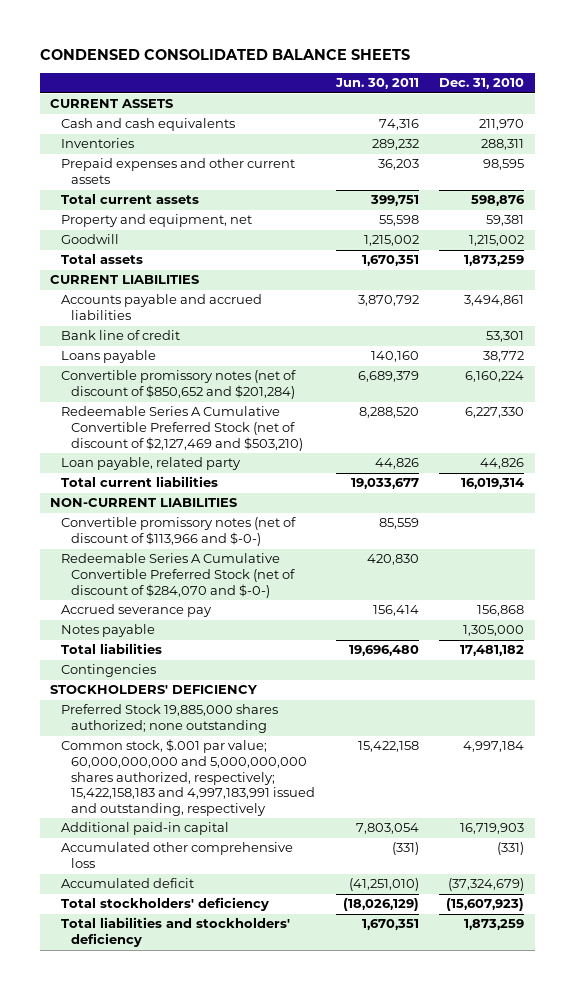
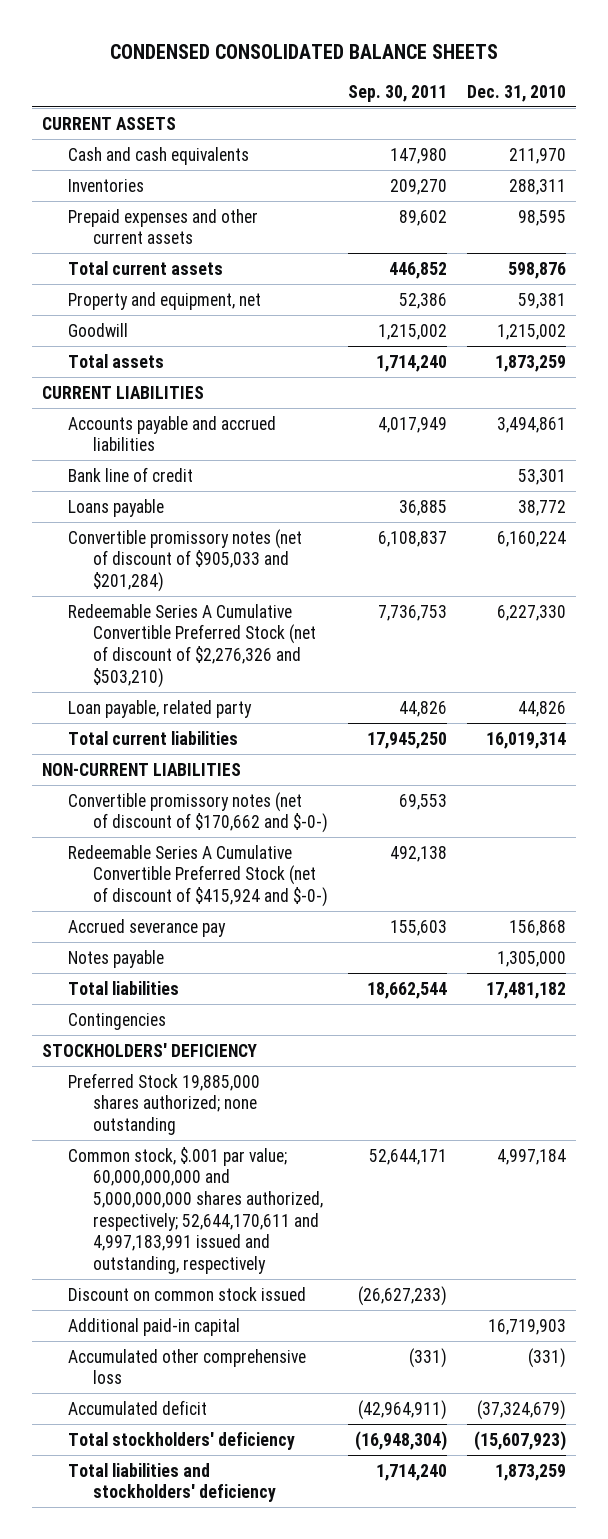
[334,78,419,90] Jun. 30, 2011 -> none
none -> [348,84,448,102] Sep. 30, 2011
[60,370,296,400] Convertible promissory notes (net of discount of $850,652 and $201,284) -> [67,528,302,592] Convertible promissory notes (net of discount of $905,033 and $201,284)
[60,406,304,451] Redeemable Series A Cumulative Convertible Preferred Stock (net of discount of $2,127,469 and $503,210) -> [67,603,317,688] Redeemable Series A Cumulative Convertible Preferred Stock (net of discount of $2,276,326 and $503,210)
[60,517,296,547] Convertible promissory notes (net of discount of $113,966 and $-0-) -> [67,791,329,834] Convertible promissory notes (net of discount of $170,662 and $-0-)
[60,553,296,598] Redeemable Series A Cumulative Convertible Preferred Stock (net of discount of $284,070 and $-0-) -> [67,844,329,907] Redeemable Series A Cumulative Convertible Preferred Stock (net of discount of $415,924 and $-0-)
[60,739,316,816] Common stock, $.001 par value; 60,000,000,000 and 5,000,000,000 shares authorized, respectively; 15,422,158,183 and 4,997,183,991 issued and outstanding, respectively -> [67,1146,324,1274] Common stock, $.001 par value; 60,000,000,000 and 5,000,000,000 shares authorized, respectively; 52,644,170,611 and 4,997,183,991 issued and outstanding, respectively
none -> [67,1286,306,1301] Discount on common stock issued

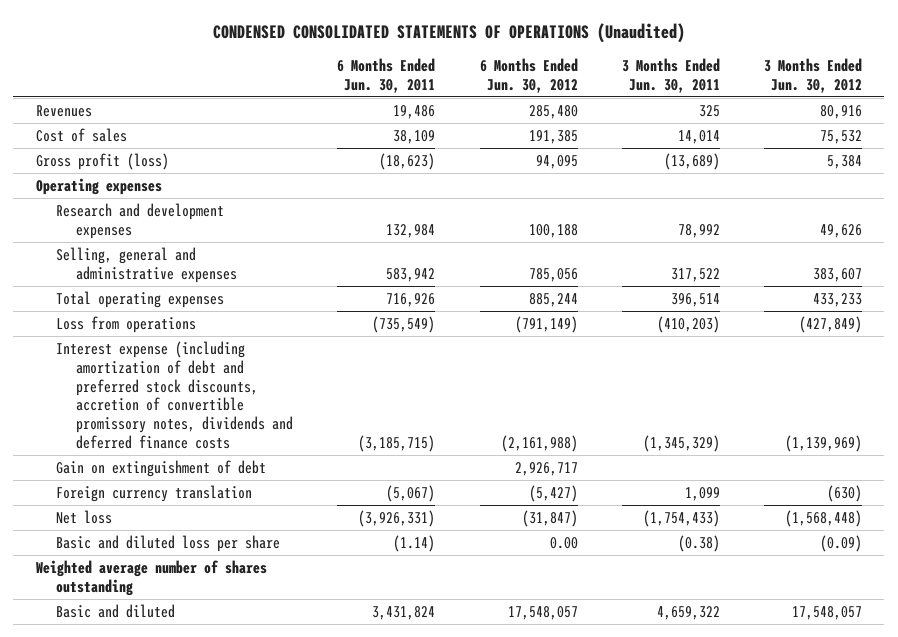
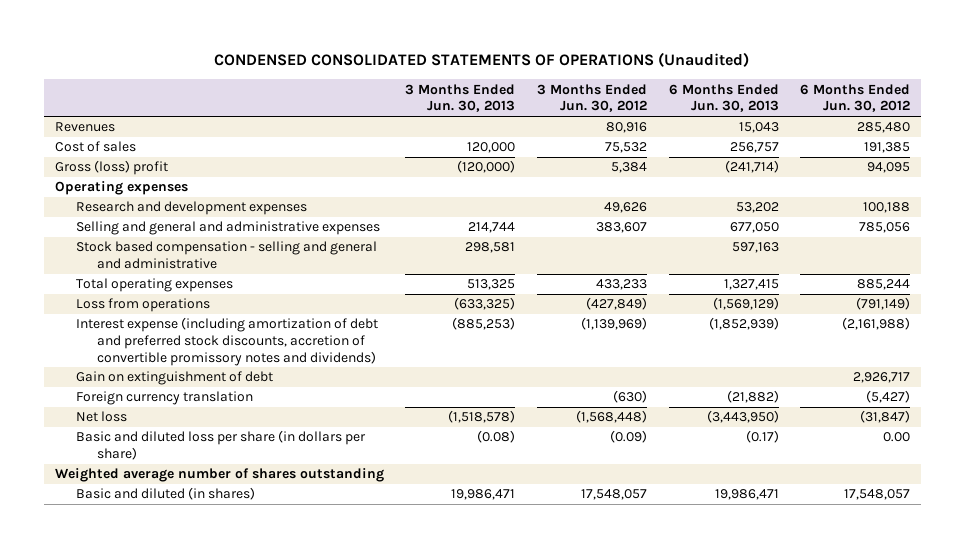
[337,57,436,93] 6 Months Ended Jun. 30, 2011 -> none
[621,57,720,93] 3 Months Ended Jun. 30, 2011 -> none
none -> [405,83,516,113] 3 Months Ended Jun. 30, 2013
none -> [668,83,779,113] 6 Months Ended Jun. 30, 2013
[35,152,169,170] Gross profit (loss) -> [54,160,168,176] Gross (loss) profit
[55,246,237,283] Selling, general and administrative expenses -> [76,221,381,236] Selling and general and administrative expenses
none -> [76,241,378,270] Stock based compensation - selling and general and administrative
[55,340,293,450] Interest expense (including amortization of debt and preferred stock discounts, accretion of convertible promissory notes, dividends and deferred finance costs -> [76,317,379,366] Interest expense (including amortization of debt and preferred stock discounts, accretion of convertible promissory notes and dividends)
[55,534,280,552] Basic and diluted loss per share -> [76,430,367,461] Basic and diluted loss per share (in dollars per share)
[55,603,175,618] Basic and diluted -> [76,487,256,501] Basic and diluted (in shares)

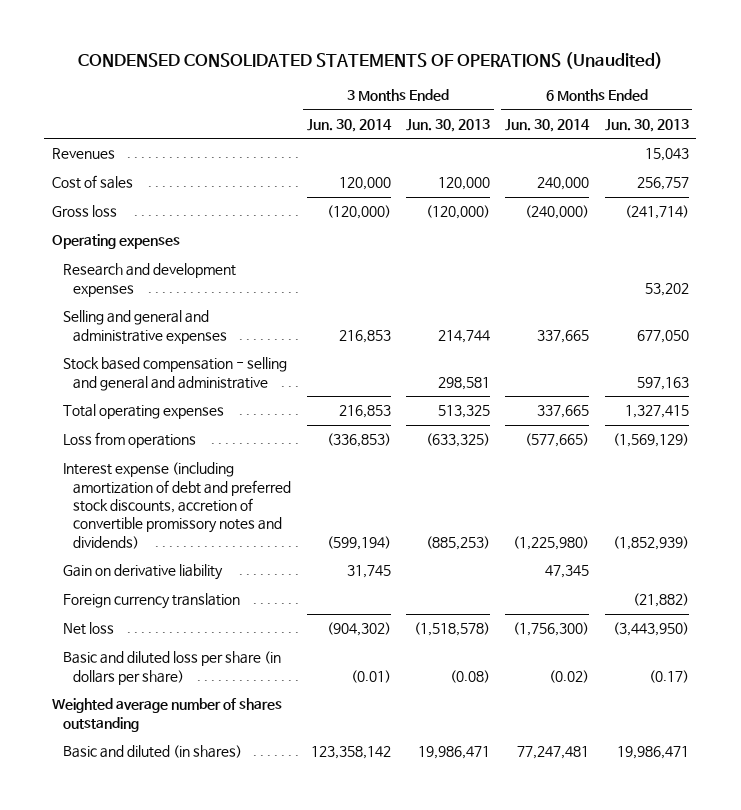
[536,83,647,113] 3 Months Ended Jun. 30, 2012 -> none
[800,83,911,113] 6 Months Ended Jun. 30, 2012 -> none
none -> [306,118,392,132] Jun. 30, 2014
none -> [505,118,591,132] Jun. 30, 2014
[54,160,168,176] Gross (loss) profit -> [52,205,118,218] Gross loss
[76,371,274,386] Gain on extinguishment of debt -> none
none -> [62,564,223,581] Gain on derivative liability

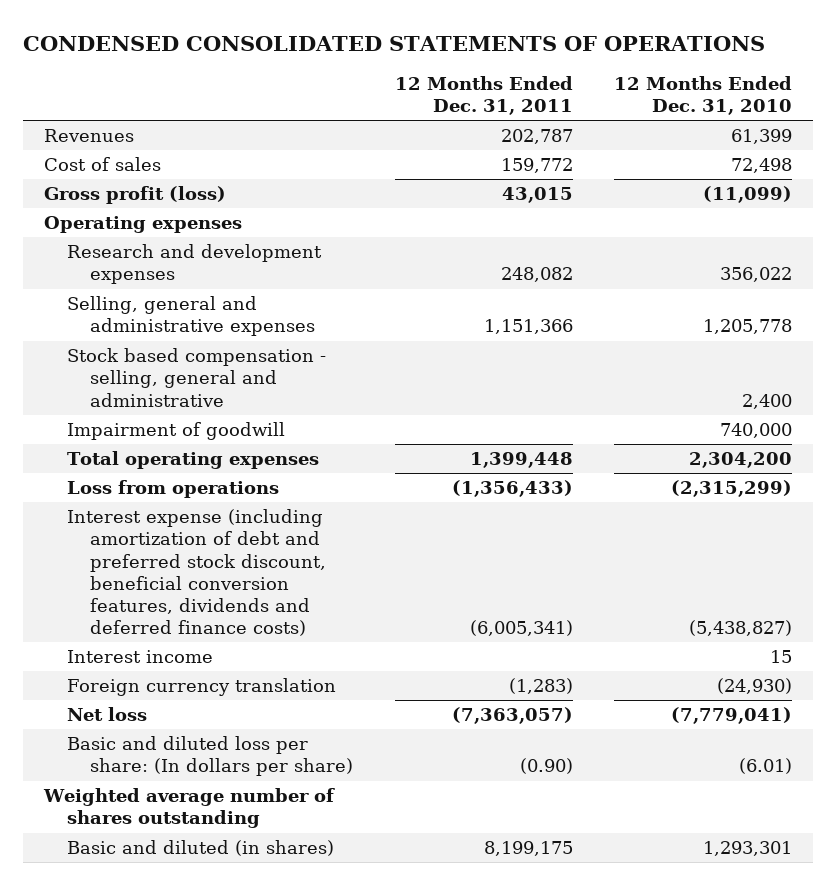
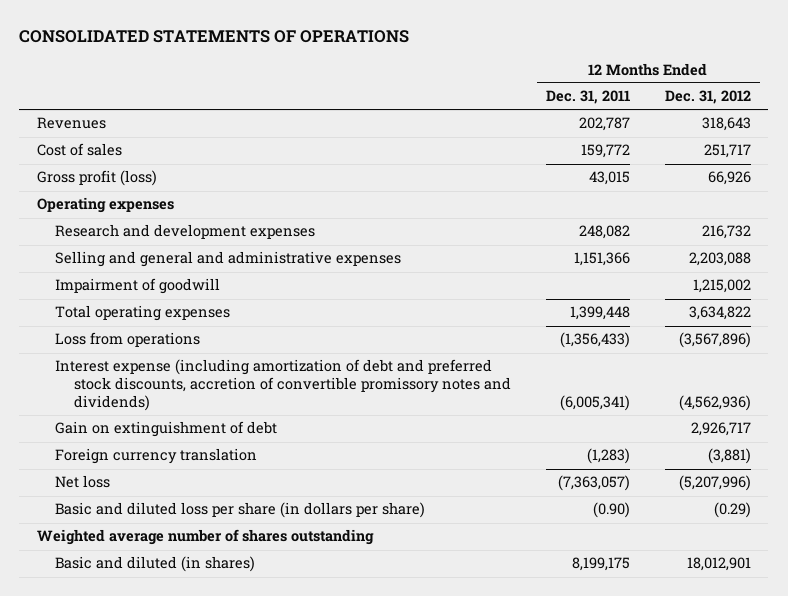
[23,36,766,52] CONDENSED CONSOLIDATED STATEMENTS OF OPERATIONS -> [19,29,410,43] CONSOLIDATED STATEMENTS OF OPERATIONS
[614,76,793,116] 12 Months Ended Dec. 31, 2010 -> none
none -> [664,90,751,105] Dec. 31, 2012
[67,348,327,407] Stock based compensation - selling, general and administrative -> none
[67,296,315,337] Selling, general and administrative expenses -> [55,251,402,268] Selling and general and administrative expenses
[67,650,214,664] Interest income -> none
[67,509,326,637] Interest expense (including amortization of debt and preferred stock discount, beneficial conversion features, dividends and deferred finance costs) -> [55,359,512,412] Interest expense (including amortization of debt and preferred stock discounts, accretion of convertible promissory notes and dividends)
none -> [55,421,278,438] Gain on extinguishment of debt
[67,736,353,777] Basic and diluted loss per share: (In dollars per share) -> [55,502,426,519] Basic and diluted loss per share (in dollars per share)

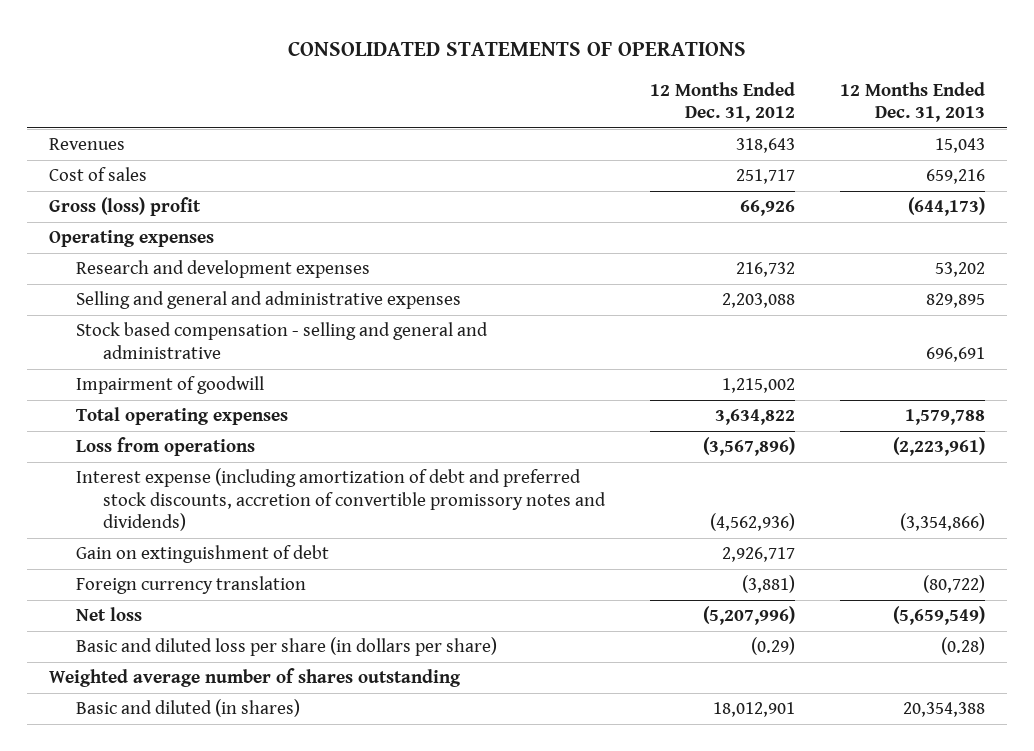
[545,90,630,105] Dec. 31, 2011 -> none
none -> [839,81,985,123] 12 Months Ended Dec. 31, 2013
[36,170,157,187] Gross profit (loss) -> [49,197,202,217] Gross (loss) profit
none -> [76,322,489,359] Stock based compensation - selling and general and administrative

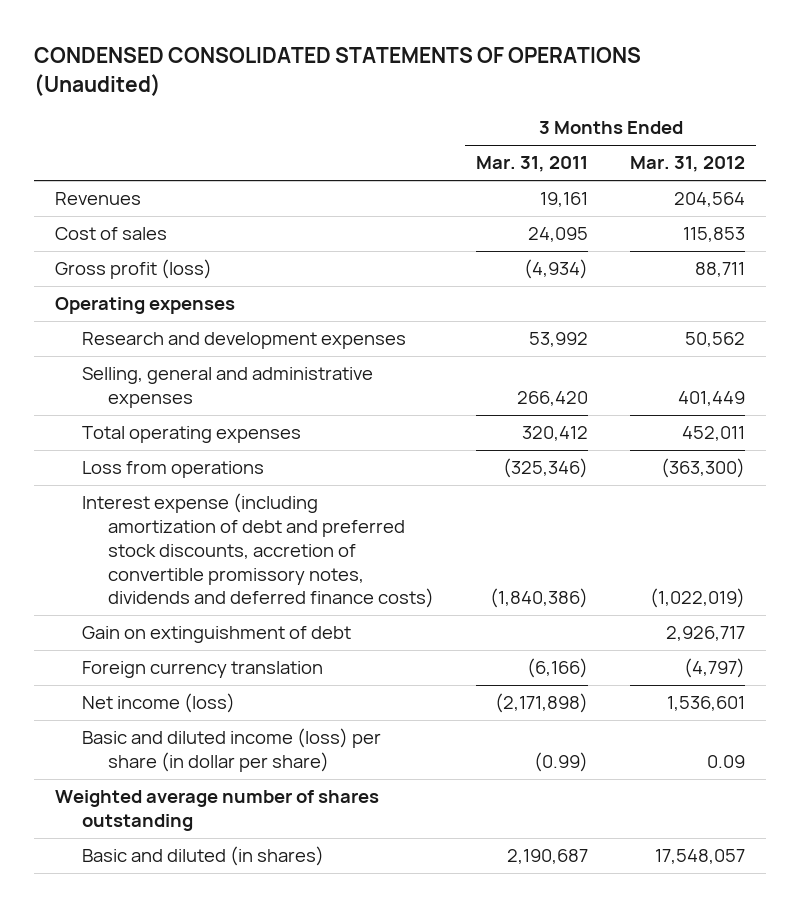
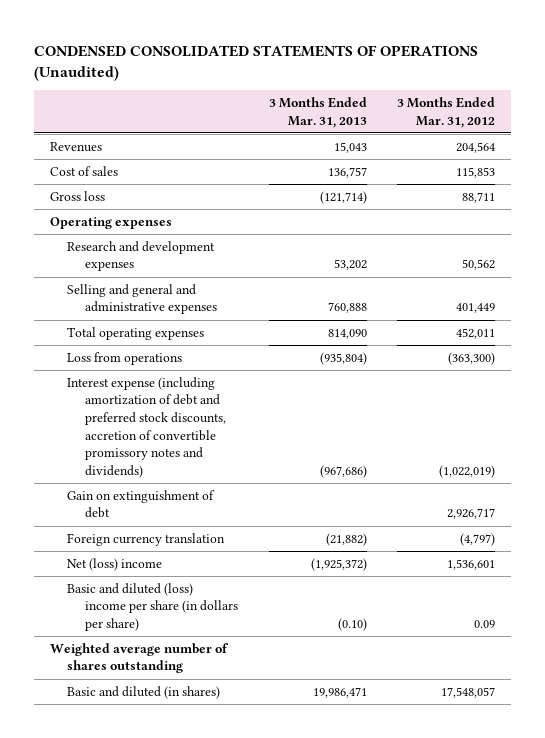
[476,156,589,173] Mar. 31, 2011 -> none
none -> [268,97,367,128] 3 Months Ended Mar. 31, 2013
[55,259,213,280] Gross profit (loss) -> [49,190,105,201] Gross loss
[81,367,373,409] Selling, general and administrative expenses -> [67,283,217,315] Selling and general and administrative expenses
[81,493,434,609] Interest expense (including amortization of debt and preferred stock discounts, accretion of convertible promissory notes, dividends and deferred finance costs) -> [67,376,226,478] Interest expense (including amortization of debt and preferred stock discounts, accretion of convertible promissory notes and dividends)
[81,693,235,714] Net income (loss) -> [67,557,163,571] Net (loss) income
[81,728,381,773] Basic and diluted income (loss) per share (in dollar per share) -> [67,582,238,632] Basic and diluted (loss) income per share (in dollars per share)

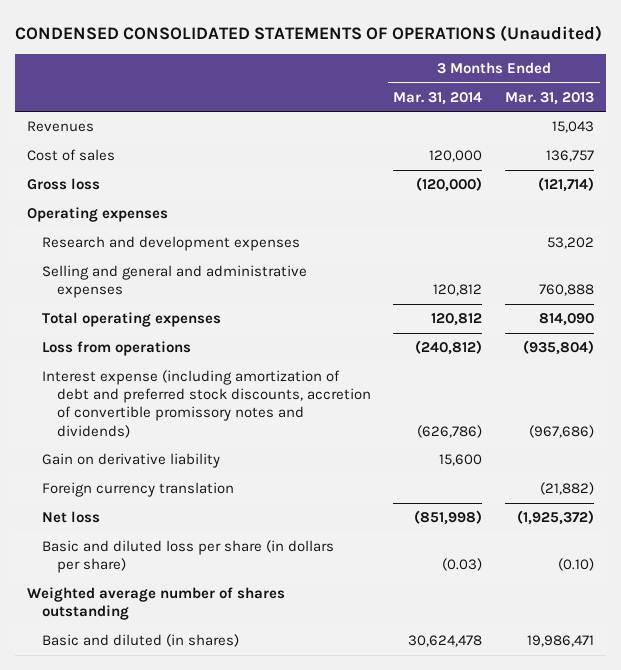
[397,97,496,128] 3 Months Ended Mar. 31, 2012 -> none
none -> [393,91,483,105] Mar. 31, 2014
[67,489,216,519] Gain on extinguishment of debt -> none
none -> [41,453,220,469] Gain on derivative liability
[67,557,163,571] Net (loss) income -> [41,511,100,524] Net loss
[67,582,238,632] Basic and diluted (loss) income per share (in dollars per share) -> [41,540,334,574] Basic and diluted loss per share (in dollars per share)

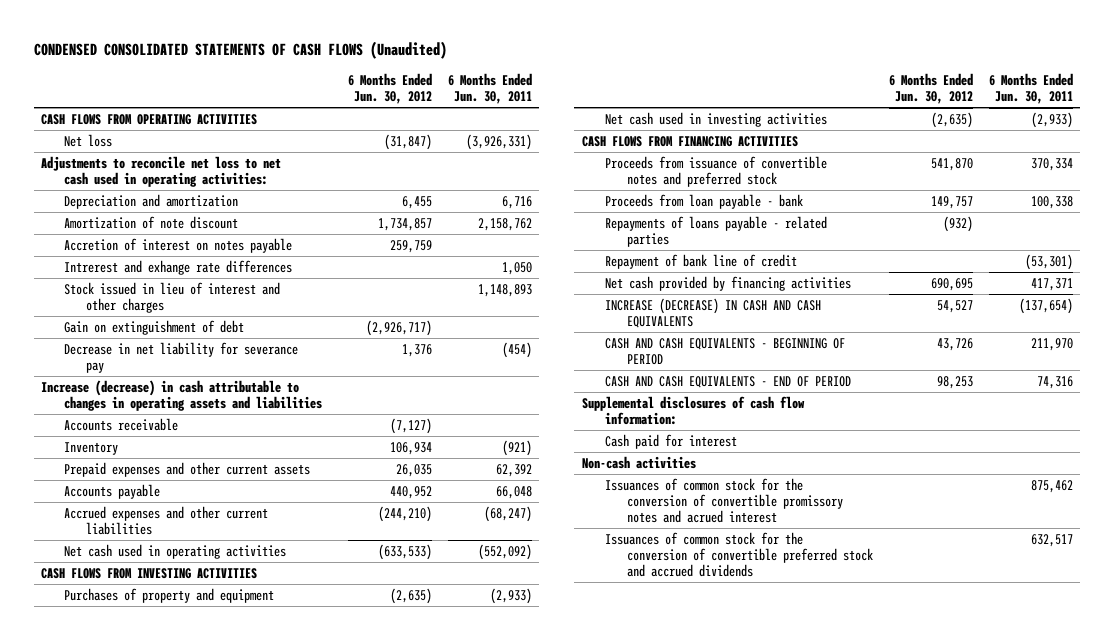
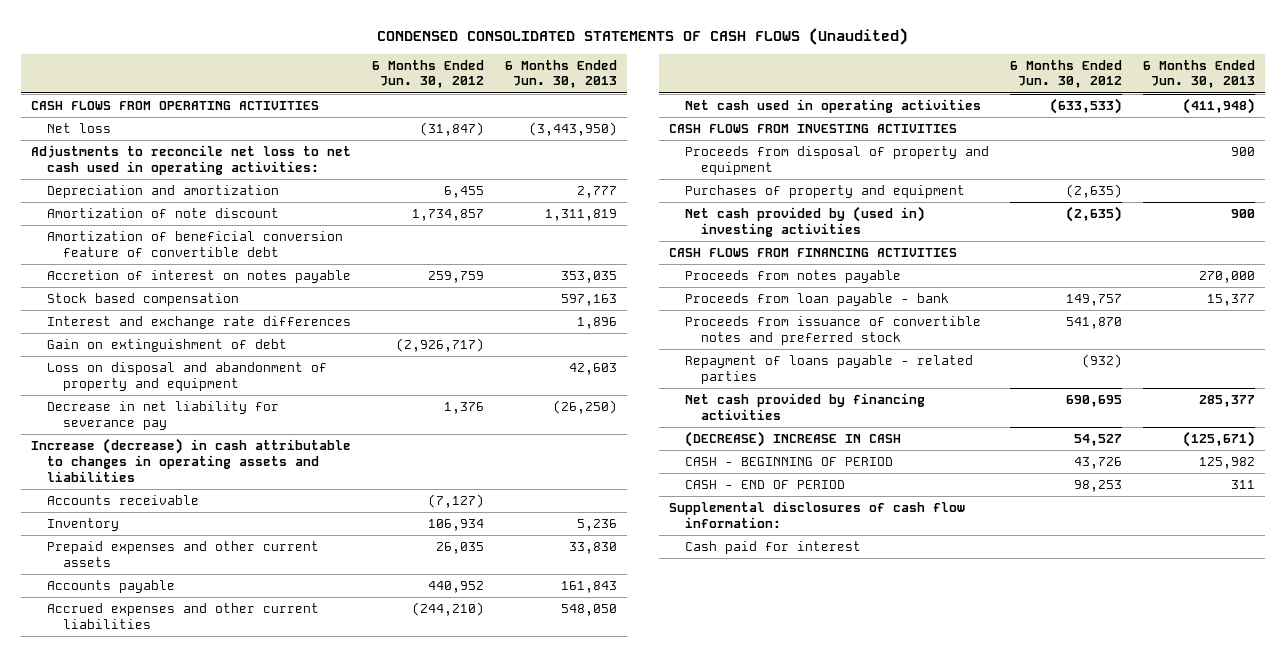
[447,72,532,105] 6 Months Ended Jun. 30, 2011 -> none
none -> [504,59,617,89] 6 Months Ended Jun. 30, 2013
none -> [46,231,343,257] Amortization of beneficial conversion feature of convertible debt
[63,281,280,313] Stock issued in lieu of interest and other charges -> none
none -> [46,293,239,307] Stock based compensation
[63,259,292,275] Intrerest and exhange rate differences -> [46,316,351,330] Interest and exchange rate differences
none -> [46,362,327,391] Loss on disposal and abandonment of property and equipment
none -> [685,146,990,175] Proceeds from disposal of property and equipment
[604,111,827,127] Net cash used in investing activities -> [685,206,926,237] Net cash provided by (used in) investing activities
none -> [685,270,902,284] Proceeds from notes payable
[604,253,797,269] Repayment of bank line of credit -> none
[604,155,827,187] Proceeds from issuance of convertible notes and preferred stock -> [685,316,982,345] Proceeds from issuance of convertible notes and preferred stock
[604,215,827,247] Repayments of loans payable - related parties -> [685,355,974,384] Repayment of loans payable - related parties
[604,297,821,328] INCREASE (DECREASE) IN CASH AND CASH EQUIVALENTS -> [685,431,902,448] (DECREASE) INCREASE IN CASH
[604,337,845,365] CASH AND CASH EQUIVALENTS - BEGINNING OF PERIOD -> [685,457,894,467] CASH - BEGINNING OF PERIOD
[604,375,851,388] CASH AND CASH EQUIVALENTS - END OF PERIOD -> [685,480,846,490] CASH - END OF PERIOD
[582,455,697,469] Non-cash activities -> none
[604,477,844,524] Issuances of common stock for the conversion of convertible promissory notes and acrued interest -> none
[604,531,874,578] Issuances of common stock for the conversion of convertible preferred stock and accrued dividends -> none

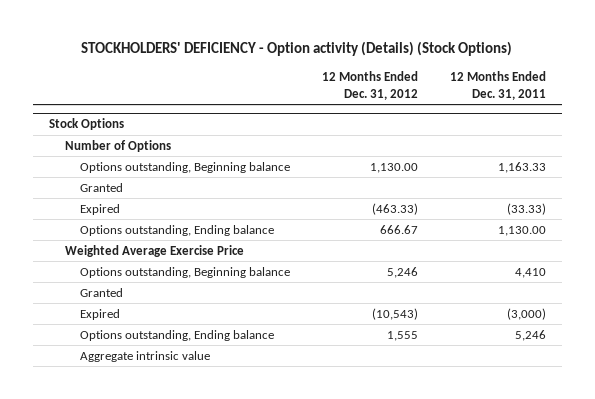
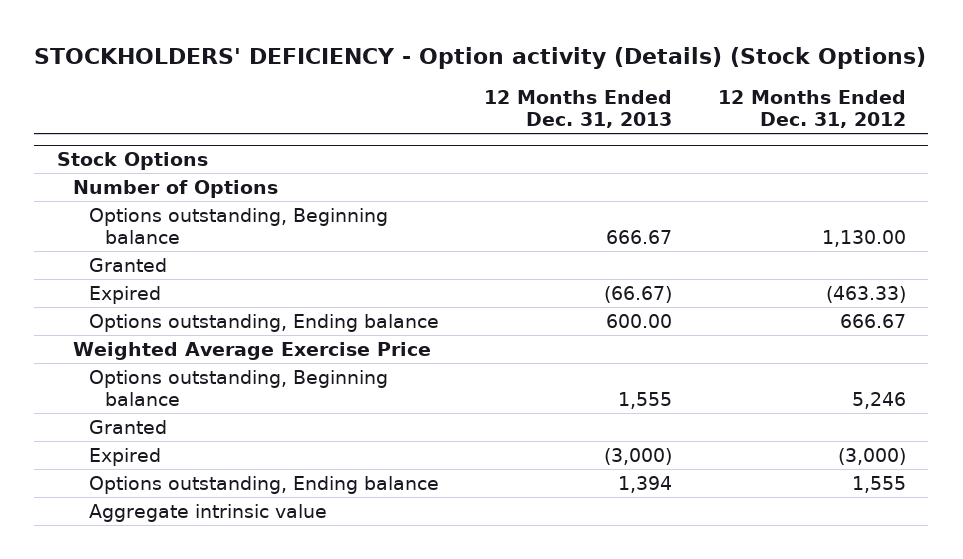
[449,71,546,100] 12 Months Ended Dec. 31, 2011 -> none
none -> [484,89,673,129] 12 Months Ended Dec. 31, 2013
[372,307,419,320] (10,543) -> [837,447,906,465] (3,000)

